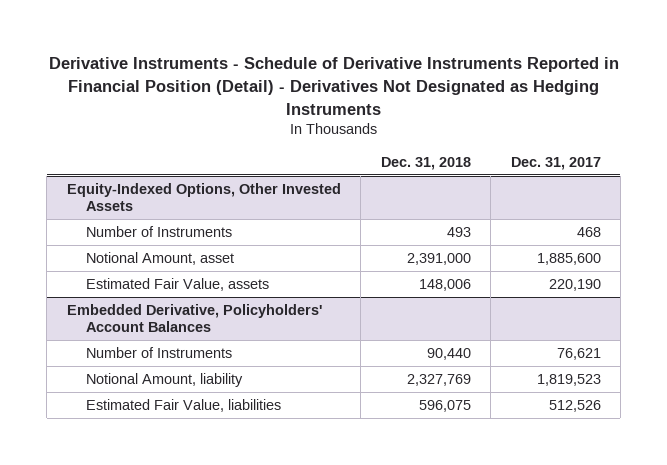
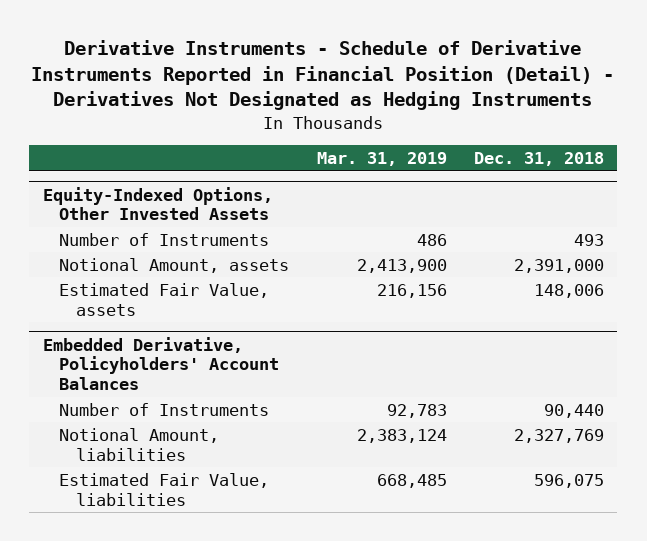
[510,156,601,170] Dec. 31, 2017 -> none
none -> [316,152,447,167] Mar. 31, 2019
[85,252,234,266] Notional Amount, asset -> [59,257,290,273] Notional Amount, assets
[85,373,243,388] Notional Amount, liability -> [59,427,220,461] Notional Amount, liabilities

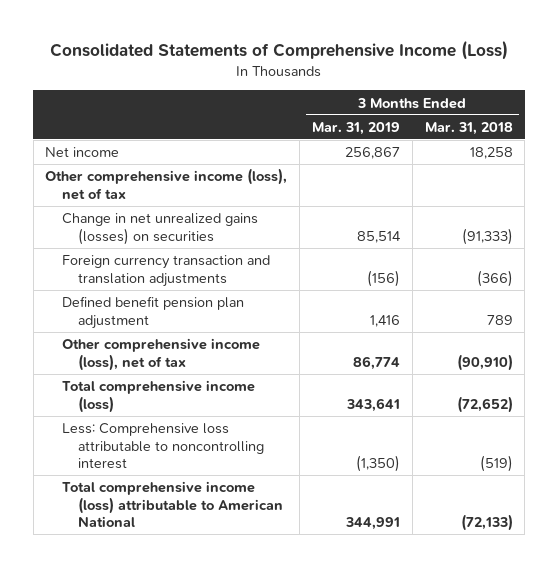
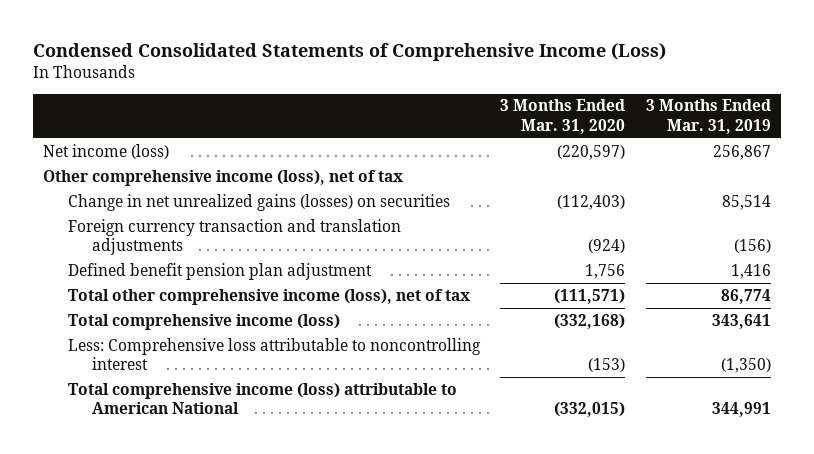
[49,39,508,60] Consolidated Statements of Comprehensive Income (Loss) -> [33,43,667,62] Condensed Consolidated Statements of Comprehensive Income (Loss)
[424,121,513,135] Mar. 31, 2018 -> none
none -> [500,99,626,134] 3 Months Ended Mar. 31, 2020
[45,147,120,158] Net income -> [43,143,170,159] Net income (loss)
[61,338,260,371] Other comprehensive income (loss), net of tax -> [67,288,470,305] Total other comprehensive income (loss), net of tax

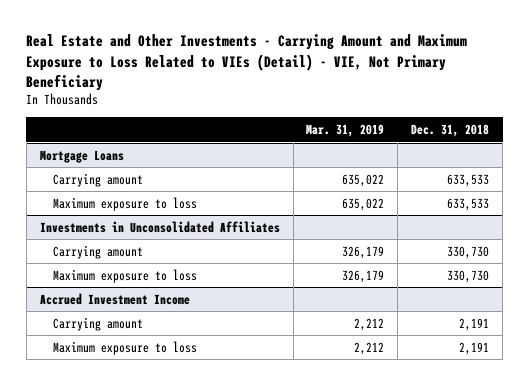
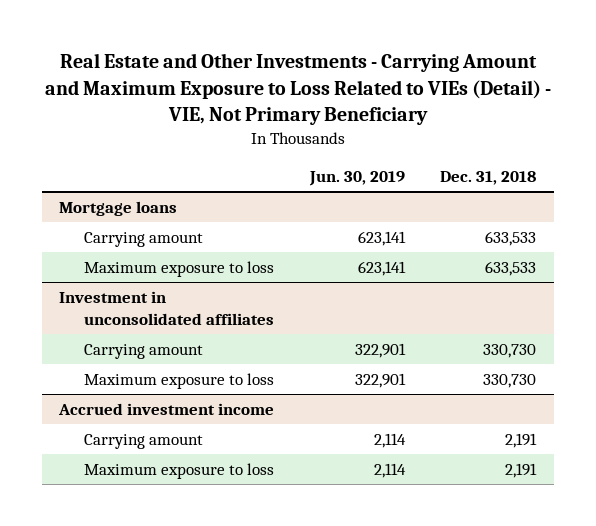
[306,123,385,137] Mar. 31, 2019 -> none
none -> [308,170,405,186] Jun. 30, 2019
[39,149,124,163] Mortgage Loans -> [59,200,178,216] Mortgage loans
[39,220,280,233] Investments in Unconsolidated Affiliates -> [59,290,274,325] Investment in unconsolidated affiliates
[39,292,190,305] Accrued Investment Income -> [58,402,275,415] Accrued investment income

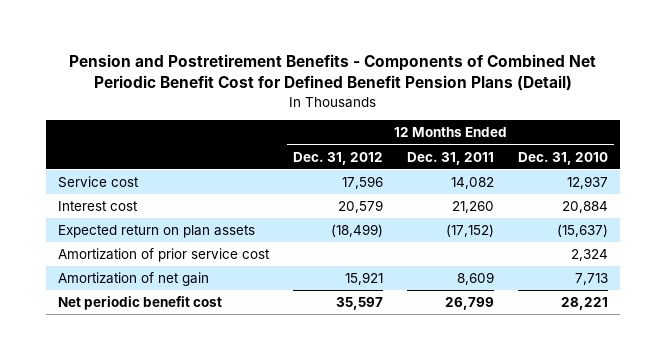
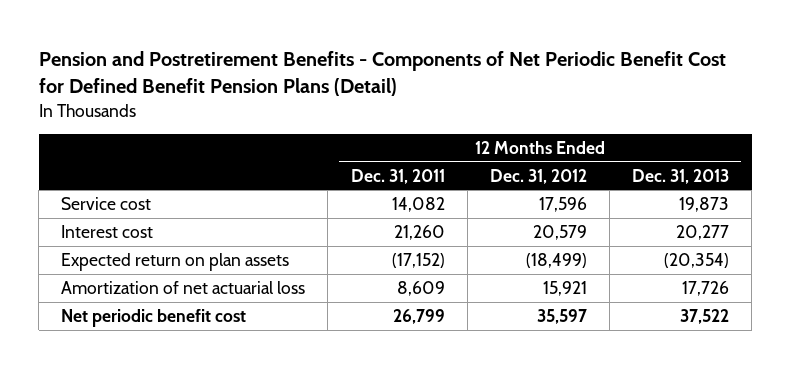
[69,54,597,92] Pension and Postretirement Benefits - Components of Combined Net Periodic Benefit Cost for Defined Benefit Pension Plans (Detail) -> [38,50,726,96] Pension and Postretirement Benefits - Components of Net Periodic Benefit Cost for Defined Benefit Pension Plans (Detail)
[518,151,609,165] Dec. 31, 2010 -> none
none -> [632,168,730,184] Dec. 31, 2013
[58,248,271,263] Amortization of prior service cost -> none
[58,272,210,287] Amortization of net gain -> [61,280,306,294] Amortization of net actuarial loss

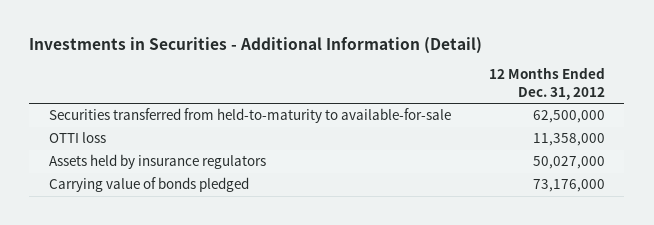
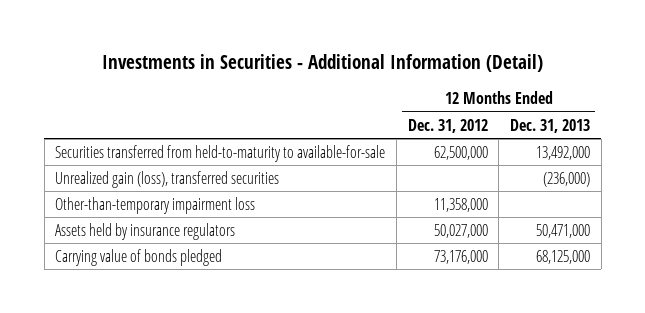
none -> [509,118,590,133] Dec. 31, 2013
none -> [55,170,280,188] Unrealized gain (loss), transferred securities
[48,132,106,144] OTTI loss -> [55,196,256,214] Other-than-temporary impairment loss

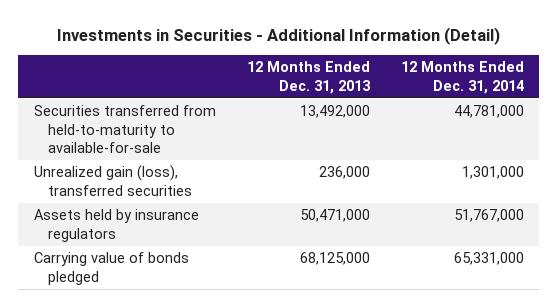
[407,118,488,133] Dec. 31, 2012 -> none
none -> [400,61,524,94] 12 Months Ended Dec. 31, 2014
[55,196,256,214] Other-than-temporary impairment loss -> none
[542,171,590,187] (236,000) -> [318,166,370,180] 236,000

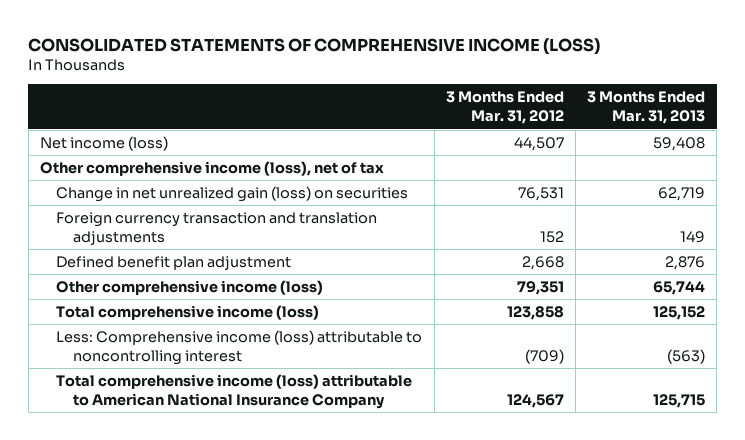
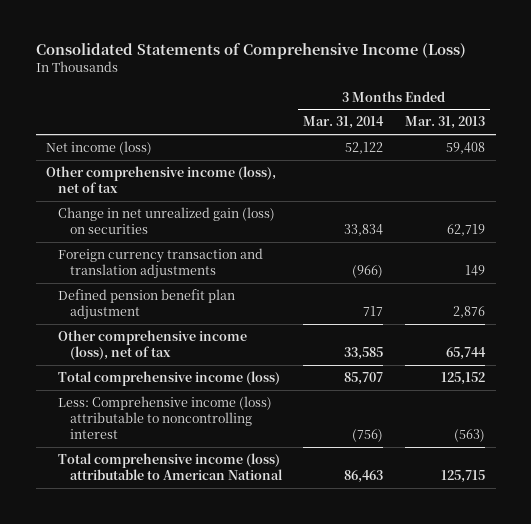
[28,37,601,55] CONSOLIDATED STATEMENTS OF COMPREHENSIVE INCOME (LOSS) -> [35,43,466,60] Consolidated Statements of Comprehensive Income (Loss)
[445,91,564,125] 3 Months Ended Mar. 31, 2012 -> none
none -> [303,116,385,130] Mar. 31, 2014
[56,255,292,270] Defined benefit plan adjustment -> [58,288,236,321] Defined pension benefit plan adjustment
[56,279,324,295] Other comprehensive income (loss) -> [58,329,248,361] Other comprehensive income (loss), net of tax
[56,373,413,409] Total comprehensive income (loss) attributable to American National Insurance Company -> [58,452,283,481] Total comprehensive income (loss) attributable to American National

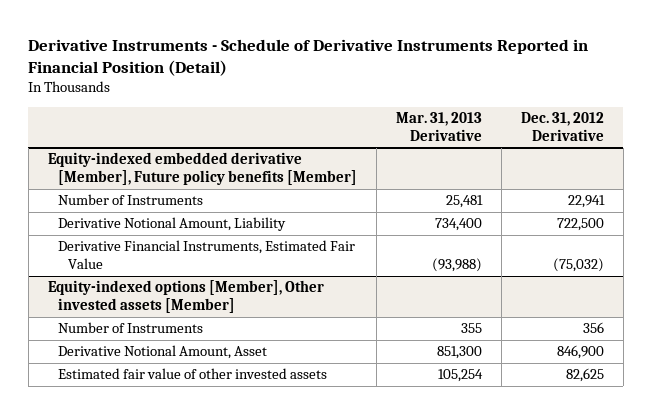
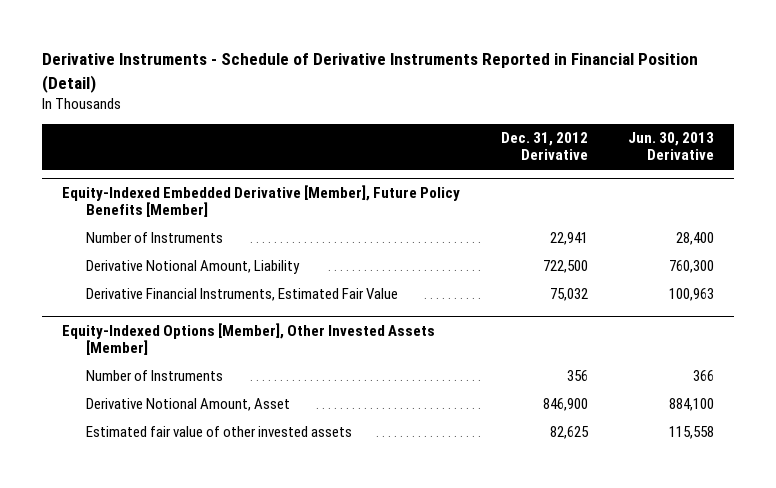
[395,111,482,141] Mar. 31, 2013 Derivative -> none
none -> [628,132,715,161] Jun. 30, 2013 Derivative
[47,152,357,186] Equity-indexed embedded derivative [Member], Future policy benefits [Member] -> [62,184,461,218] Equity-Indexed Embedded Derivative [Member], Future Policy Benefits [Member]
[552,258,604,273] (75,032) -> [549,288,588,302] 75,032
[47,280,324,314] Equity-indexed options [Member], Other invested assets [Member] -> [62,322,436,356] Equity-Indexed Options [Member], Other Invested Assets [Member]

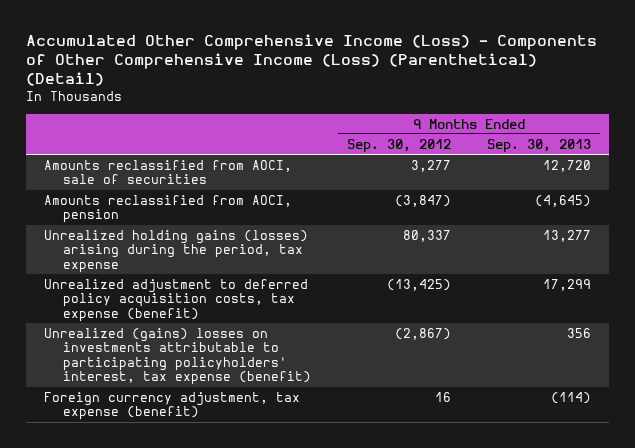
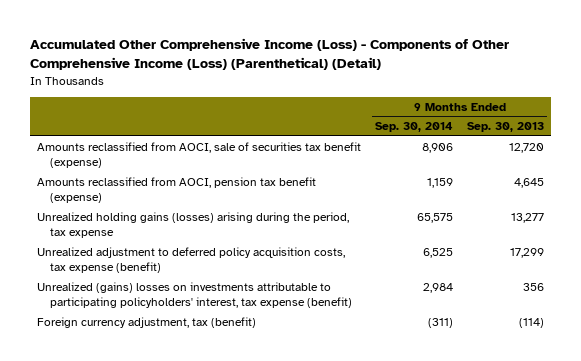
[346,138,451,153] Sep. 30, 2012 -> none
none -> [375,122,454,133] Sep. 30, 2014
[44,159,293,185] Amounts reclassified from AOCI, sale of securities -> [37,141,362,169] Amounts reclassified from AOCI, sale of securities tax benefit (expense)
[44,194,293,224] Amounts reclassified from AOCI, pension -> [37,176,317,204] Amounts reclassified from AOCI, pension tax benefit (expense)
[535,194,592,207] (4,645) -> [514,177,545,188] 4,645
[44,391,301,421] Foreign currency adjustment, tax expense (benefit) -> [37,316,257,328] Foreign currency adjustment, tax (benefit)

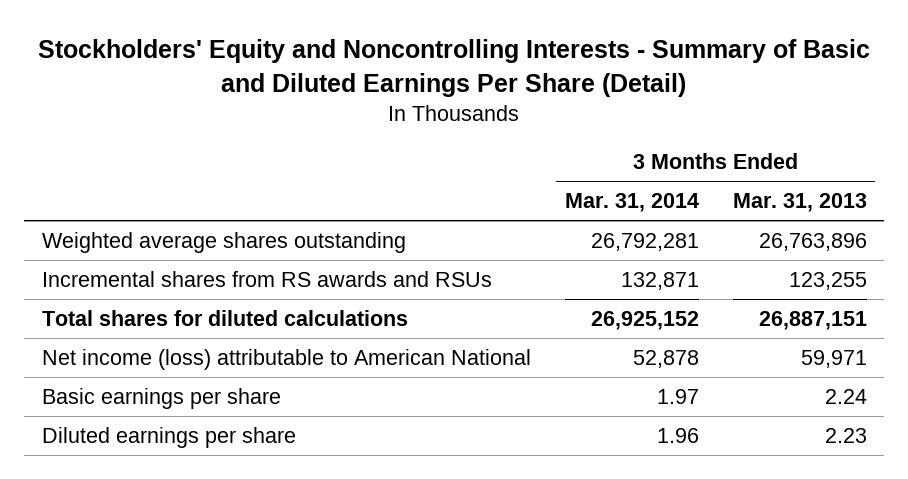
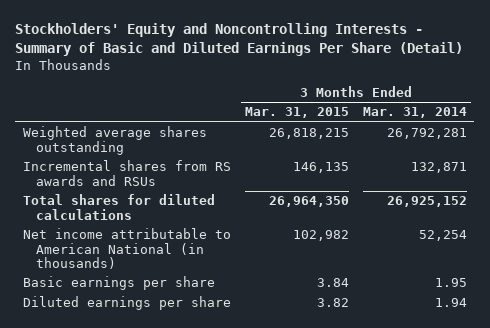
[732,193,867,213] Mar. 31, 2013 -> none
none -> [244,107,349,119] Mar. 31, 2015
[41,348,531,370] Net income (loss) attributable to American National -> [22,228,231,269] Net income attributable to American National (in thousands)
[632,349,699,368] 52,878 -> [419,230,468,242] 52,254
[656,388,699,404] 1.97 -> [435,278,468,288] 1.95
[656,427,699,443] 1.96 -> [435,298,468,308] 1.94

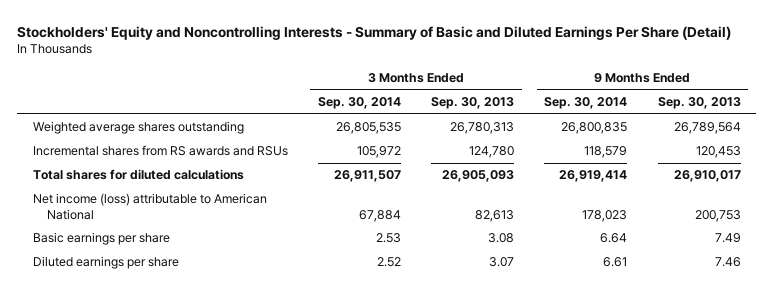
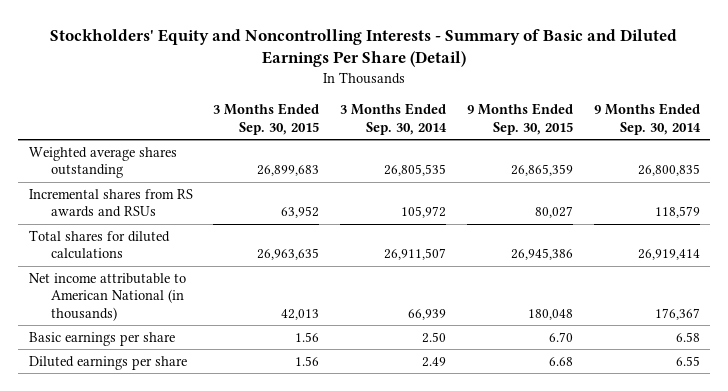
[431,96,515,109] Sep. 30, 2013 -> none
[657,96,741,109] Sep. 30, 2013 -> none
none -> [213,103,320,136] 3 Months Ended Sep. 30, 2015
none -> [467,103,574,136] 9 Months Ended Sep. 30, 2015
[32,193,267,220] Net income (loss) attributable to American National -> [28,272,186,322] Net income attributable to American National (in thousands)
[358,209,401,222] 67,884 -> [408,309,447,321] 66,939
[582,209,628,222] 178,023 -> [654,308,700,321] 176,367
[375,233,401,244] 2.53 -> [422,331,447,343] 2.50
[600,233,628,244] 6.64 -> [675,331,700,342] 6.58
[376,257,401,268] 2.52 -> [422,356,447,367] 2.49
[603,257,628,268] 6.61 -> [675,355,700,366] 6.55

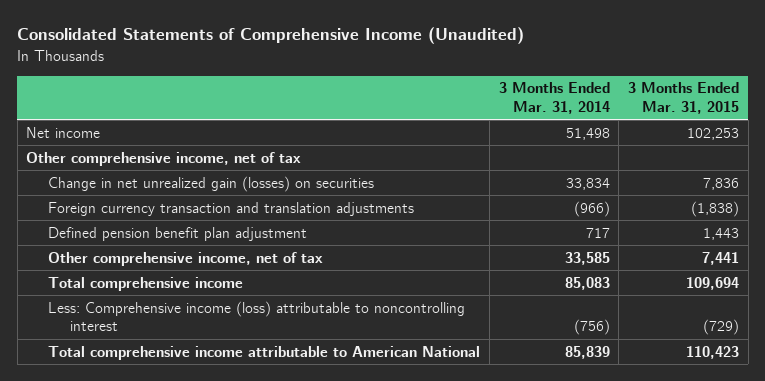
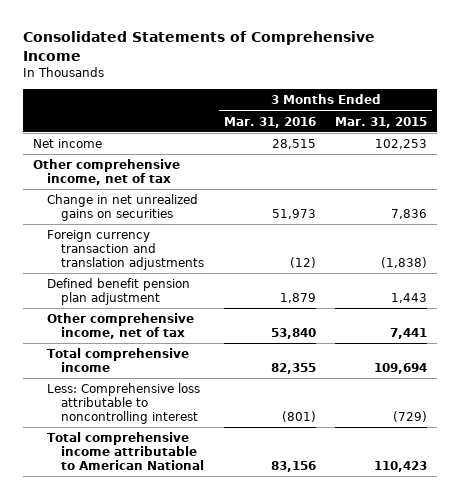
[17,27,525,45] Consolidated Statements of Comprehensive Income (Unaudited) -> [23,30,376,61] Consolidated Statements of Comprehensive Income
[498,82,610,115] 3 Months Ended Mar. 31, 2014 -> none
none -> [223,116,316,128] Mar. 31, 2016
[48,175,375,192] Change in net unrealized gain (losses) on securities -> [47,194,199,222] Change in net unrealized gains on securities
[48,226,308,241] Defined pension benefit plan adjustment -> [47,278,191,306] Defined benefit pension plan adjustment
[48,300,466,332] Less: Comprehensive income (loss) attributable to noncontrolling interest -> [47,383,201,425] Less: Comprehensive loss attributable to noncontrolling interest

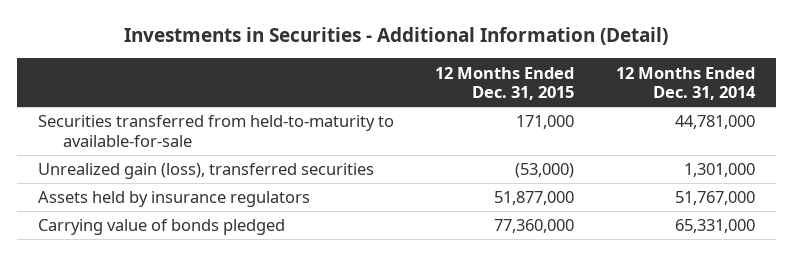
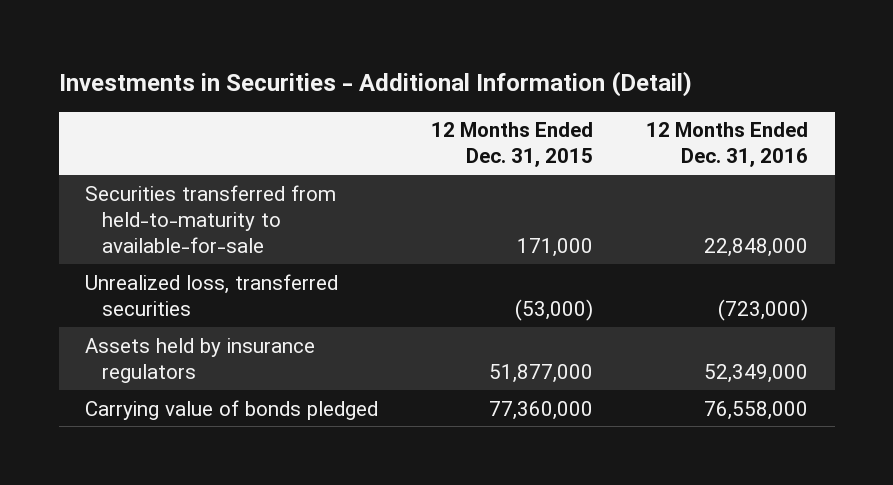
[616,66,757,101] 12 Months Ended Dec. 31, 2014 -> none
none -> [646,122,809,168] 12 Months Ended Dec. 31, 2016
[37,163,374,180] Unrealized gain (loss), transferred securities -> [85,273,339,316] Unrealized loss, transferred securities

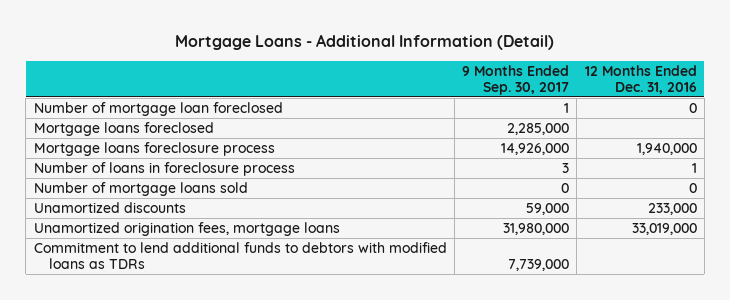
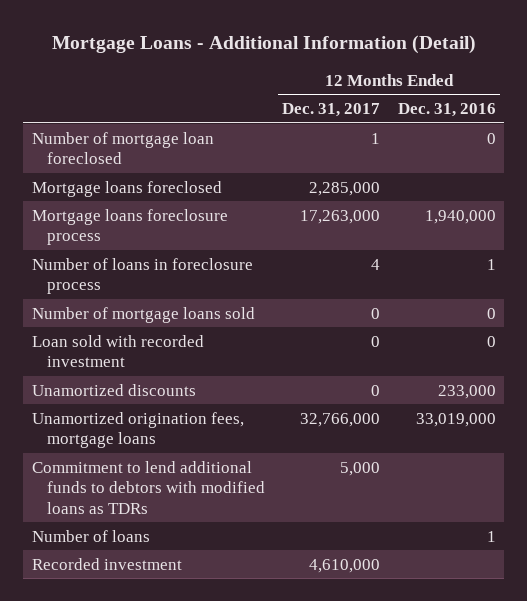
[462,64,570,95] 9 Months Ended Sep. 30, 2017 -> none
none -> [282,103,381,118] Dec. 31, 2017
none -> [31,334,204,368] Loan sold with recorded investment
none -> [31,529,150,542] Number of loans
none -> [31,557,182,570] Recorded investment

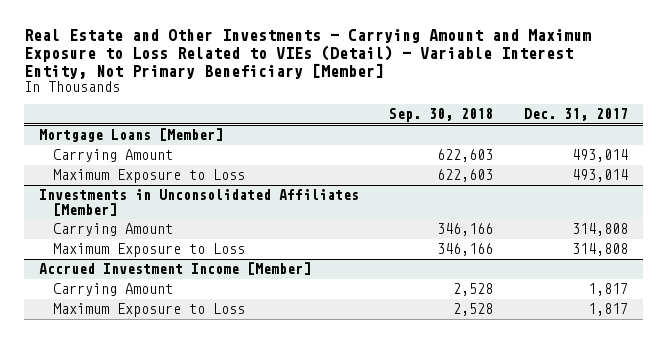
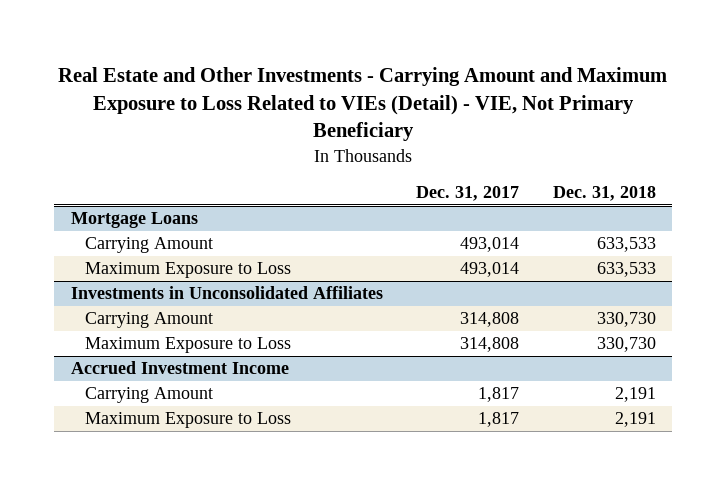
[23,29,591,79] Real Estate and Other Investments - Carrying Amount and Maximum Exposure to Loss Related to VIEs (Detail) - Variable Interest Entity, Not Primary Beneficiary [Member] -> [58,66,668,142] Real Estate and Other Investments - Carrying Amount and Maximum Exposure to Loss Related to VIEs (Detail) - VIE, Not Primary Beneficiary
[389,108,494,123] Sep. 30, 2018 -> none
none -> [552,186,656,202] Dec. 31, 2018
[38,128,223,143] Mortgage Loans [Member] -> [70,212,198,229] Mortgage Loans
[38,189,359,216] Investments in Unconsolidated Affiliates [Member] -> [70,286,383,300] Investments in Unconsolidated Affiliates
[38,262,311,276] Accrued Investment Income [Member] -> [70,361,289,375] Accrued Investment Income

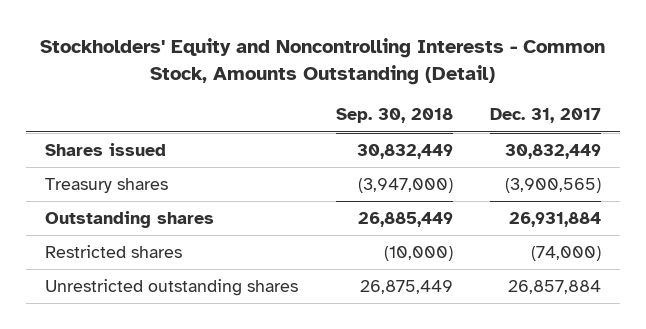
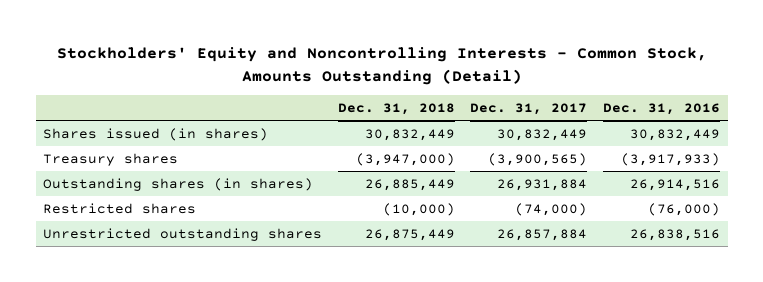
[335,108,453,124] Sep. 30, 2018 -> none
none -> [337,102,455,115] Dec. 31, 2018
none -> [602,102,720,115] Dec. 31, 2016
[45,142,167,156] Shares issued -> [43,127,269,141] Shares issued (in shares)
[45,210,215,228] Outstanding shares -> [43,177,314,191] Outstanding shares (in shares)

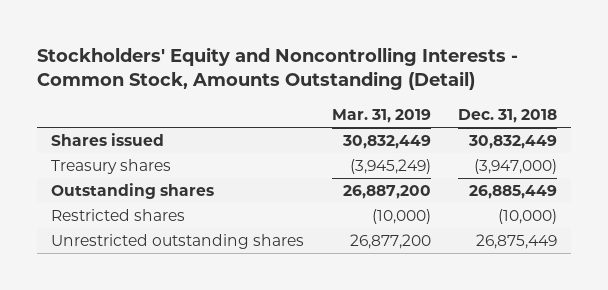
[470,102,588,115] Dec. 31, 2017 -> none
[602,102,720,115] Dec. 31, 2016 -> none
none -> [331,108,431,123] Mar. 31, 2019
[43,127,269,141] Shares issued (in shares) -> [51,133,165,147] Shares issued
[43,177,314,191] Outstanding shares (in shares) -> [51,183,215,200] Outstanding shares

